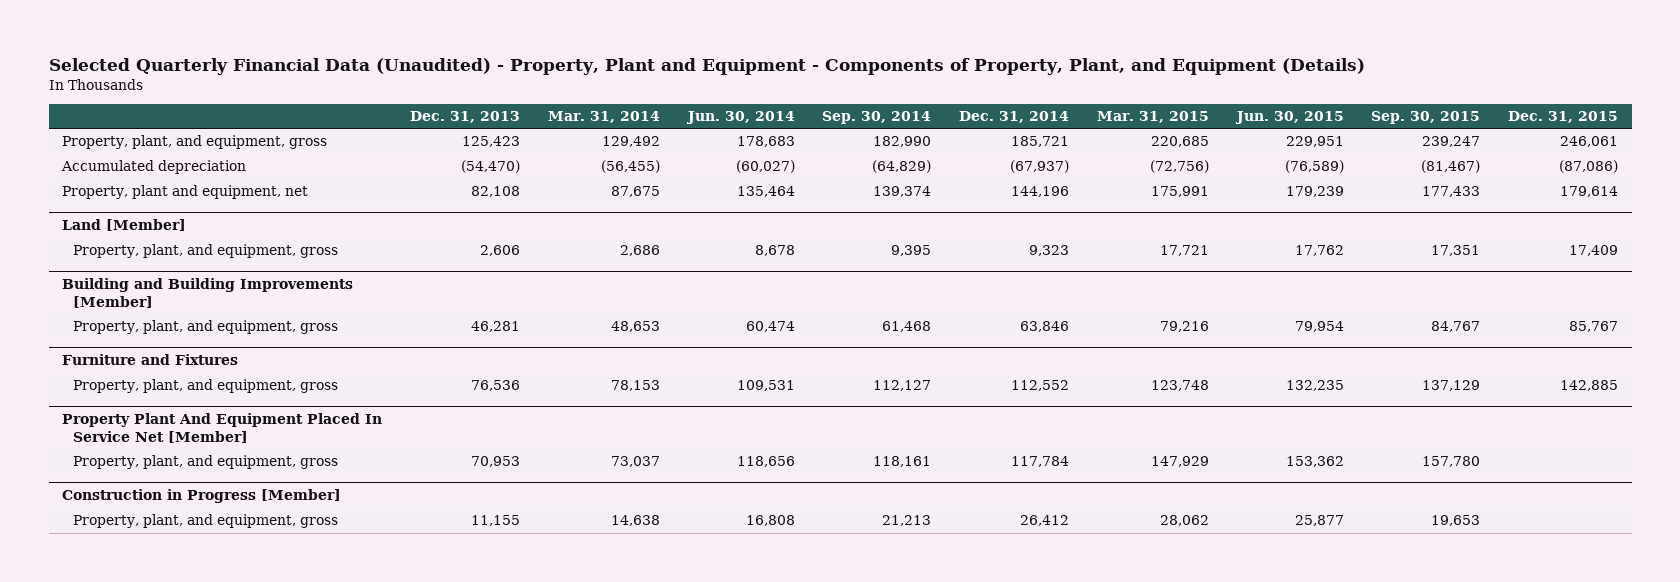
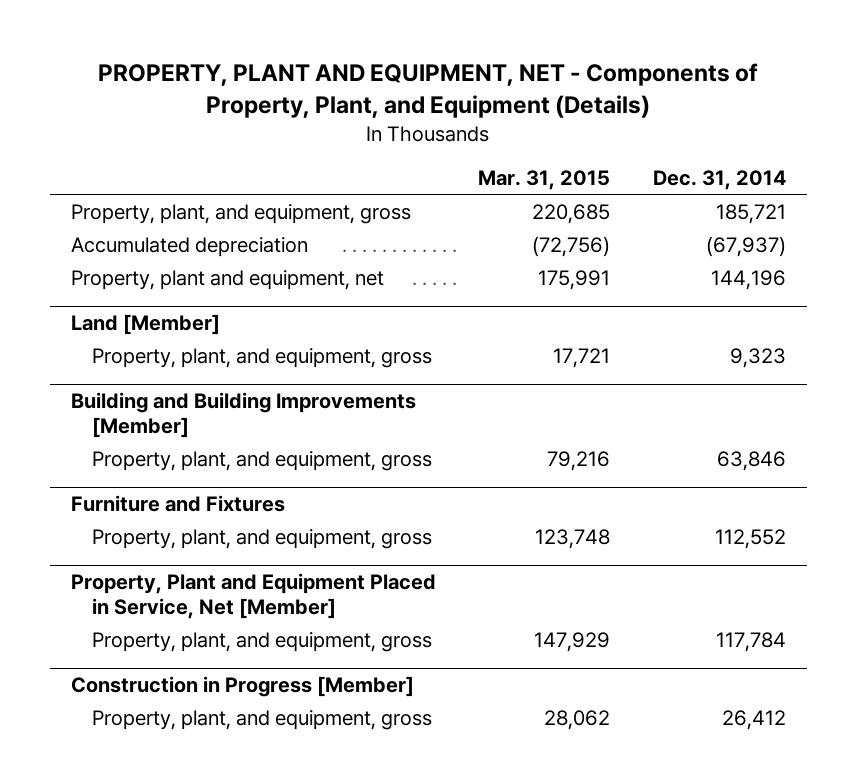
[48,57,1365,75] Selected Quarterly Financial Data (Unaudited) - Property, Plant and Equipment - Components of Property, Plant, and Equipment (Details) -> [98,63,759,119] PROPERTY, PLANT AND EQUIPMENT, NET - Components of Property, Plant, and Equipment (Details)
[410,111,521,124] Dec. 31, 2013 -> none
[547,111,660,124] Mar. 31, 2014 -> none
[685,111,795,125] Jun. 30, 2014 -> none
[822,111,932,125] Sep. 30, 2014 -> none
[1234,111,1344,125] Jun. 30, 2015 -> none
[1371,111,1481,125] Sep. 30, 2015 -> none
[1508,111,1619,124] Dec. 31, 2015 -> none
[62,413,383,444] Property Plant And Equipment Placed In Service Net [Member] -> [70,573,436,620] Property, Plant and Equipment Placed in Service, Net [Member]

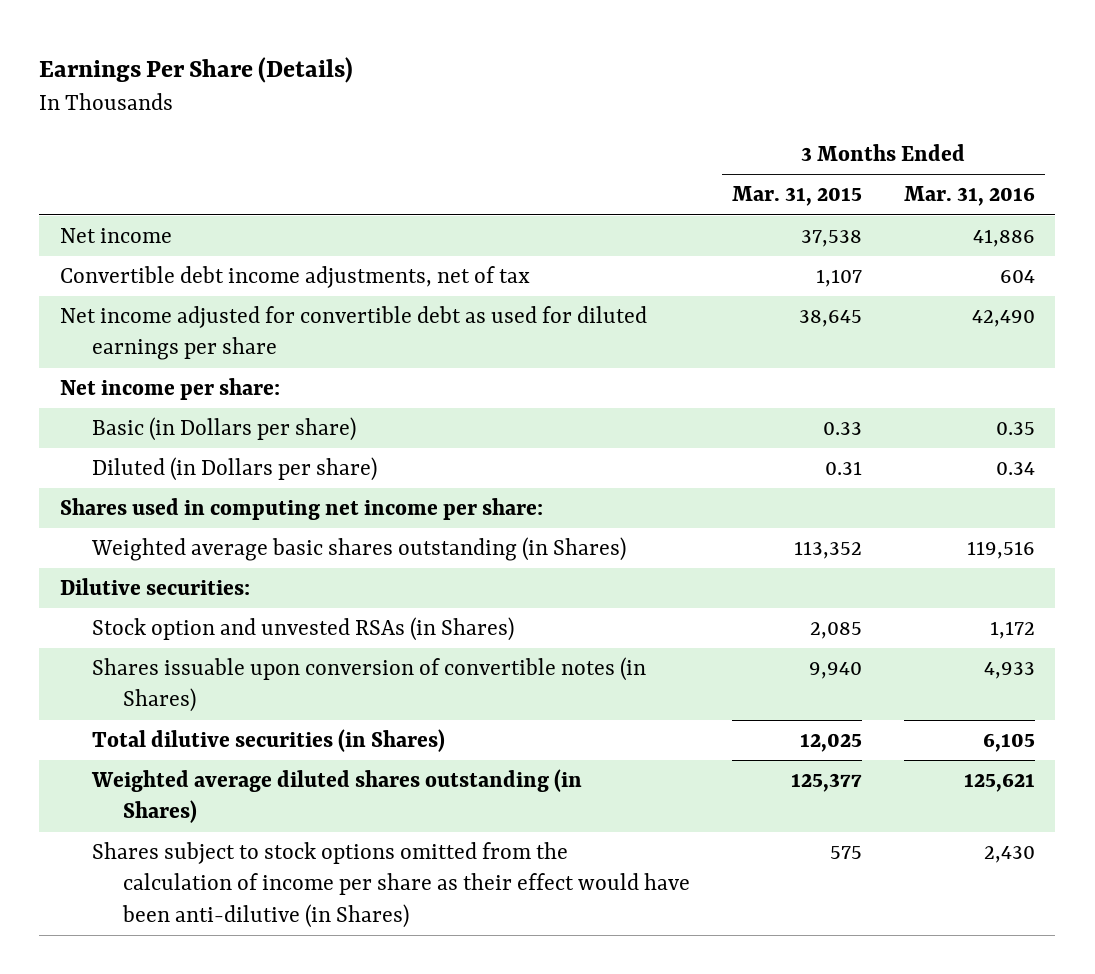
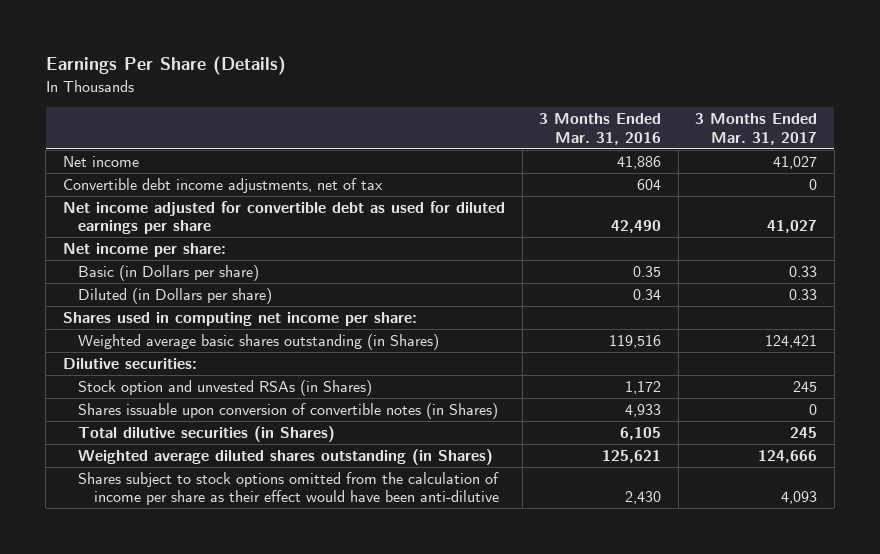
[731,186,862,207] Mar. 31, 2015 -> none
none -> [695,113,818,145] 3 Months Ended Mar. 31, 2017
[91,842,691,928] Shares subject to stock options omitted from the calculation of income per share as their effect would have been anti-dilutive (in Shares) -> [78,471,500,506] Shares subject to stock options omitted from the calculation of income per share as their effect would have been anti-dilutive

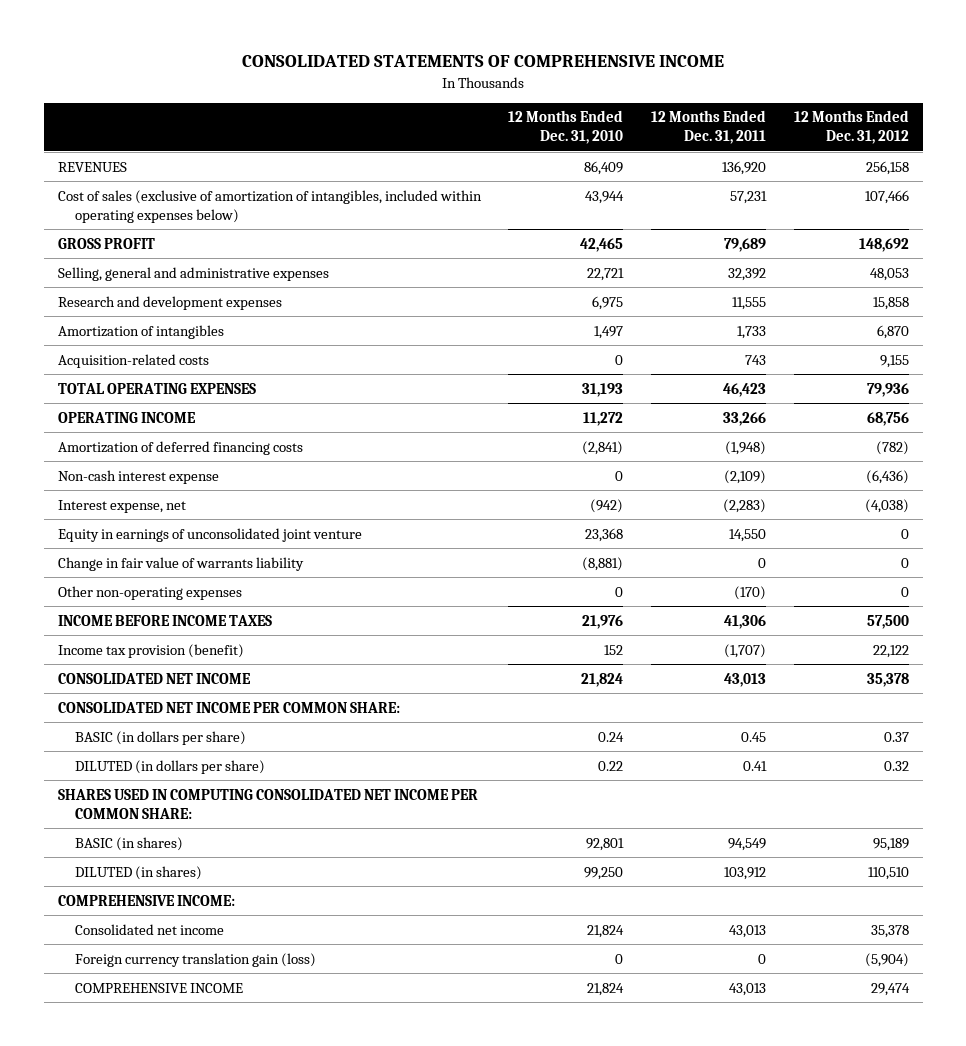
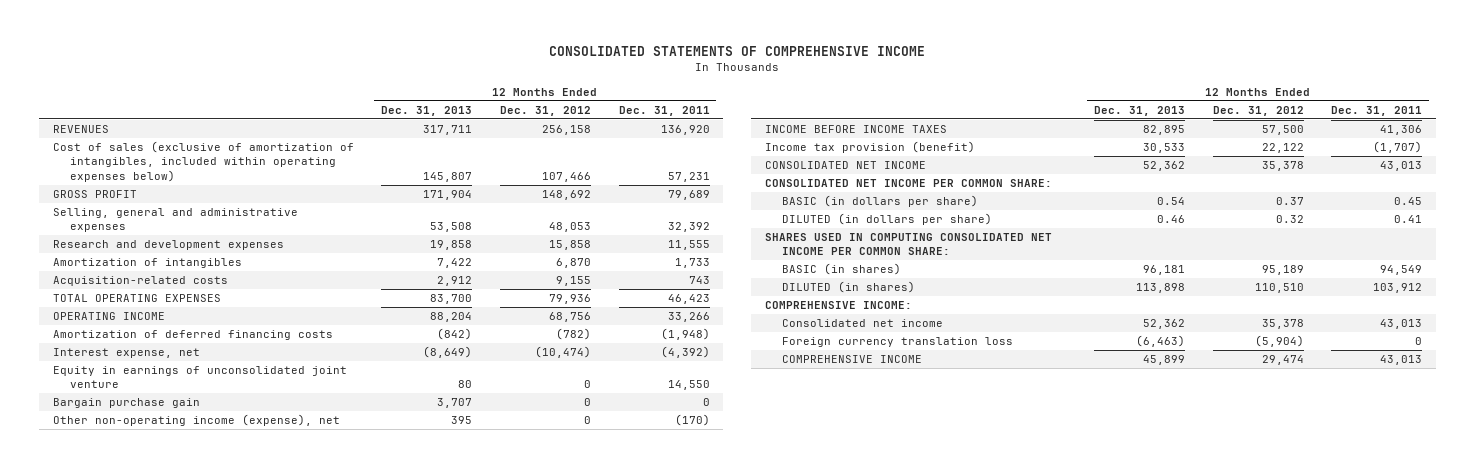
[508,110,624,145] 12 Months Ended Dec. 31, 2010 -> none
none -> [381,105,473,116] Dec. 31, 2013
[57,469,219,484] Non-cash interest expense -> none
[723,498,767,513] (2,283) -> [660,346,710,359] (4,392)
[864,498,909,513] (4,038) -> [534,346,591,359] (10,474)
[57,556,304,571] Change in fair value of warrants liability -> none
none -> [52,398,200,409] Bargain purchase gain
[57,585,242,600] Other non-operating expenses -> [52,414,340,427] Other non-operating income (expense), net
[74,952,316,967] Foreign currency translation gain (loss) -> [782,337,1014,348] Foreign currency translation loss

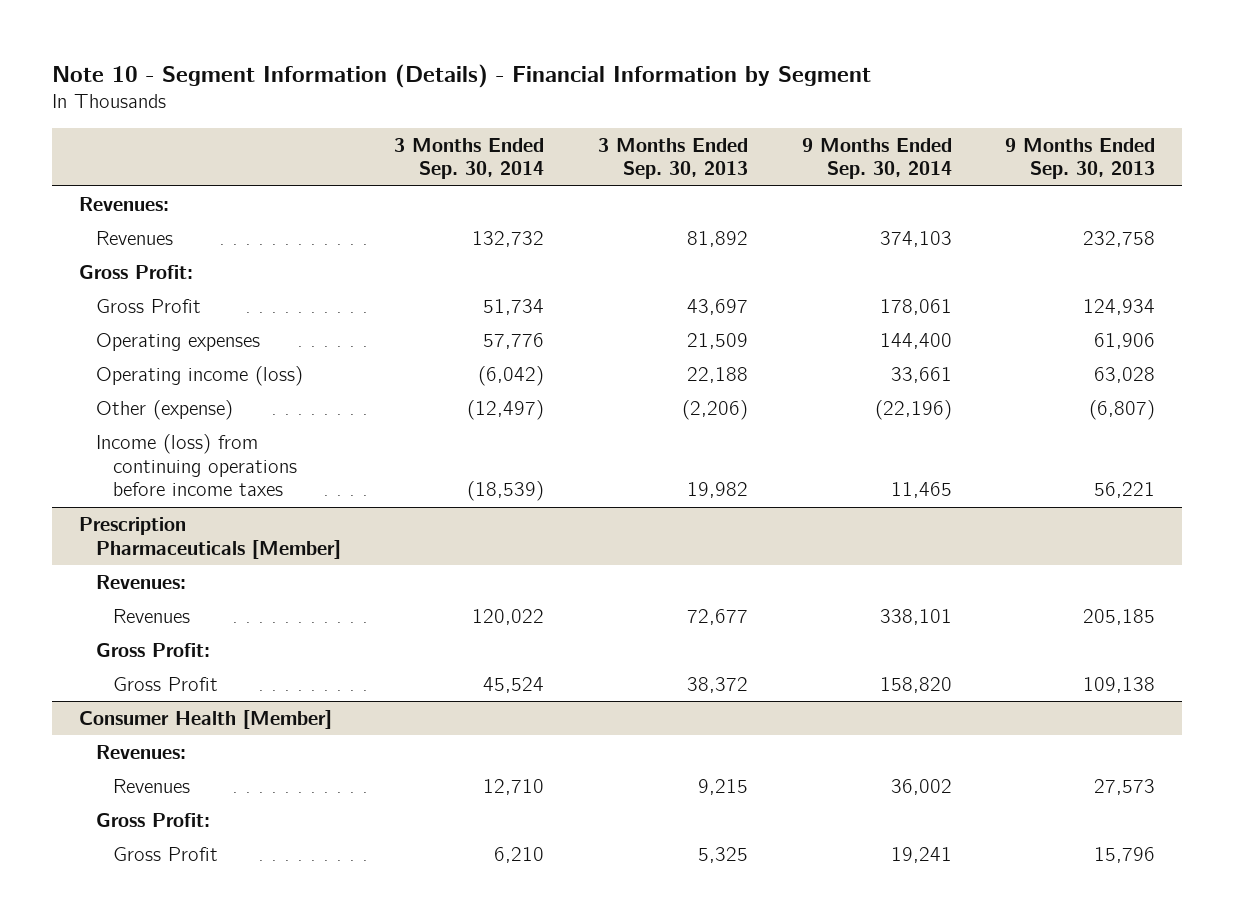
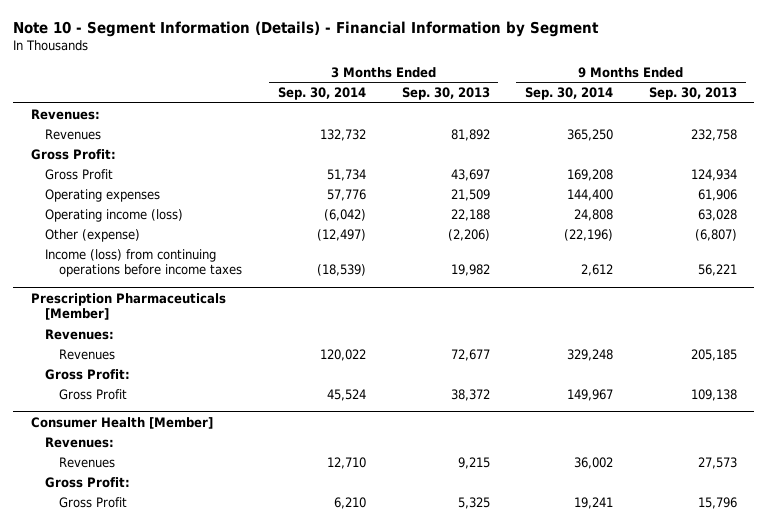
[879,230,952,247] 374,103 -> [567,128,614,141] 365,250
[879,298,952,315] 178,061 -> [567,168,614,181] 169,208
[890,366,952,383] 33,661 -> [574,208,614,221] 24,808
[890,482,952,499] 11,465 -> [581,264,614,277] 2,612
[879,608,952,625] 338,101 -> [567,348,614,361] 329,248
[879,676,952,693] 158,820 -> [567,388,614,401] 149,967

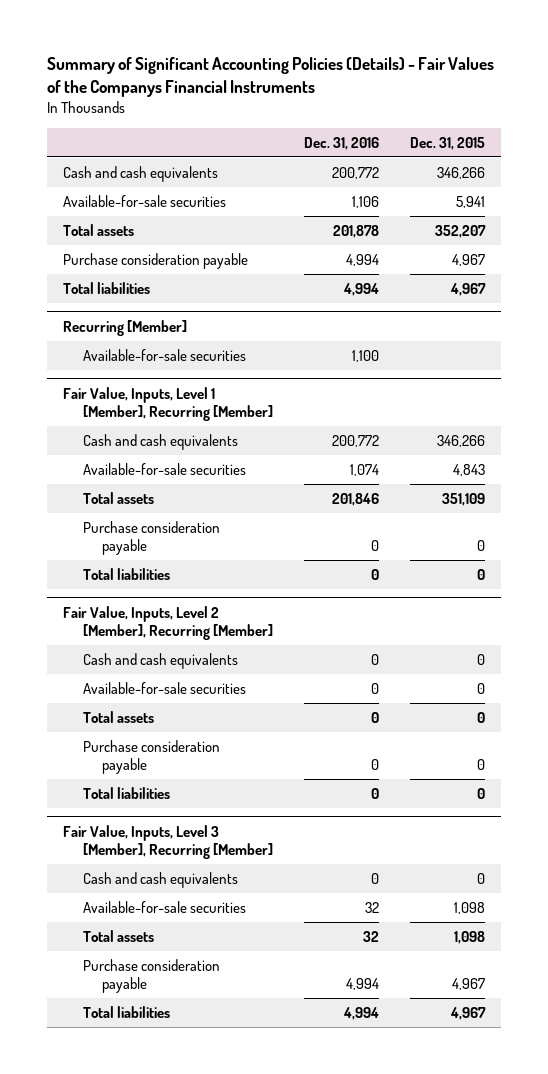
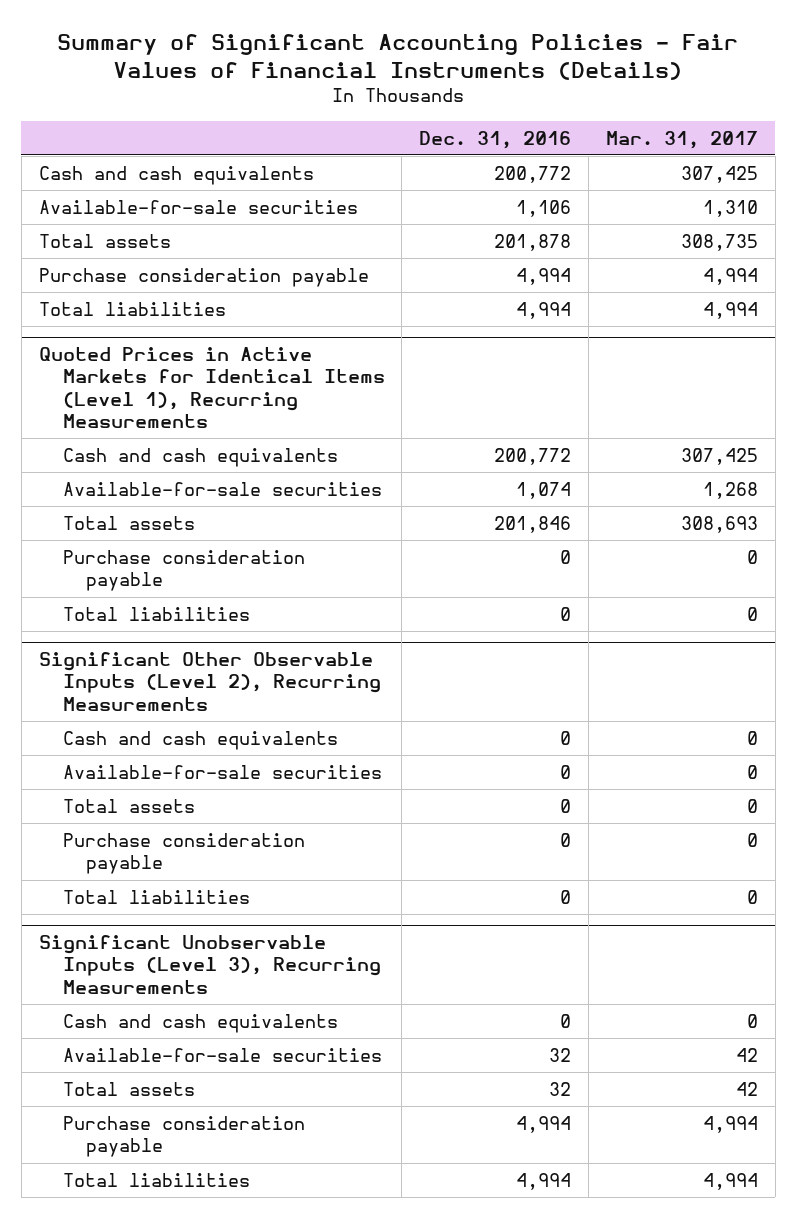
[47,57,495,98] Summary of Significant Accounting Policies (Details) - Fair Values of the Companys Financial Instruments -> [57,33,739,80] Summary of Significant Accounting Policies - Fair Values of Financial Instruments (Details)
[410,136,486,150] Dec. 31, 2015 -> none
none -> [605,130,758,149] Mar. 31, 2017
[62,319,187,336] Recurring [Member] -> none
[82,348,246,361] Available-for-sale securities -> none
[62,386,273,421] Fair Value, Inputs, Level 1 [Member], Recurring [Member] -> none
none -> [38,347,385,428] Quoted Prices in Active Markets for Identical Items (Level 1), Recurring Measurements
[62,605,273,640] Fair Value, Inputs, Level 2 [Member], Recurring [Member] -> none
none -> [38,652,381,711] Significant Other Observable Inputs (Level 2), Recurring Measurements
[62,824,273,859] Fair Value, Inputs, Level 3 [Member], Recurring [Member] -> none
none -> [38,935,381,994] Significant Unobservable Inputs (Level 3), Recurring Measurements

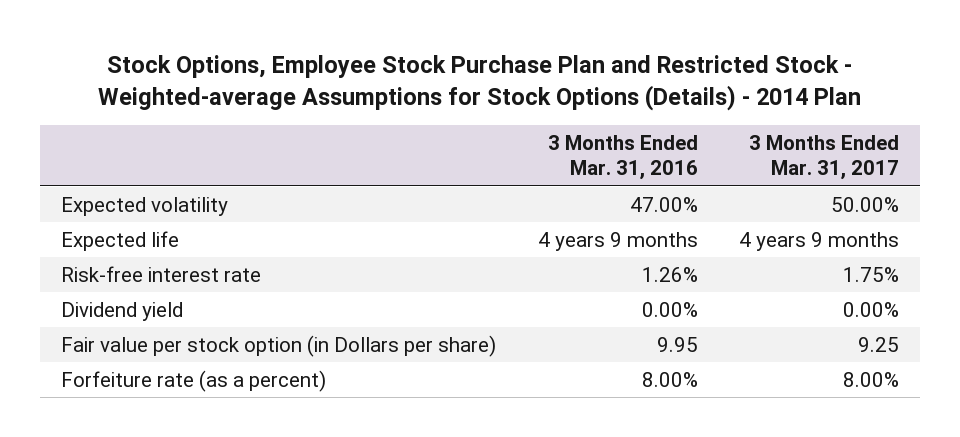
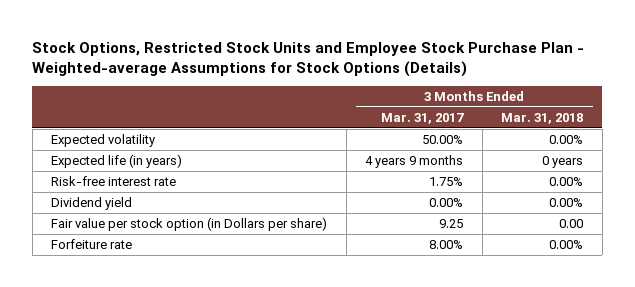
[98,54,862,111] Stock Options, Employee Stock Purchase Plan and Restricted Stock - Weighted-average Assumptions for Stock Options (Details) - 2014 Plan -> [32,41,585,77] Stock Options, Restricted Stock Units and Employee Stock Purchase Plan - Weighted-average Assumptions for Stock Options (Details)
[547,135,698,181] 3 Months Ended Mar. 31, 2016 -> none
none -> [501,112,584,124] Mar. 31, 2018
[61,230,180,251] Expected life -> [51,154,183,169] Expected life (in years)
[61,369,327,392] Forfeiture rate (as a percent) -> [51,239,133,250] Forfeiture rate

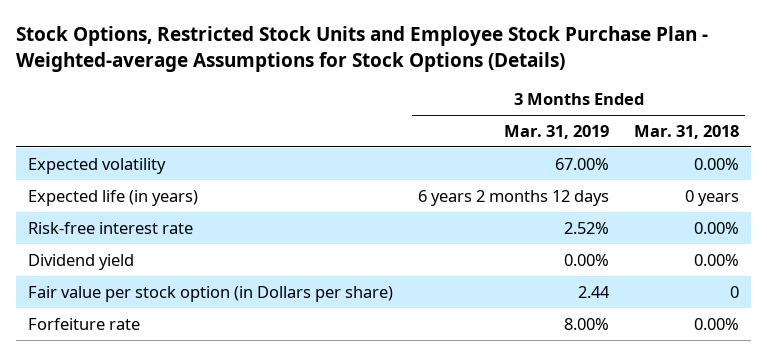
[381,112,465,124] Mar. 31, 2017 -> none
none -> [504,124,610,139] Mar. 31, 2019
[559,219,584,229] 0.00 -> [730,285,740,298] 0

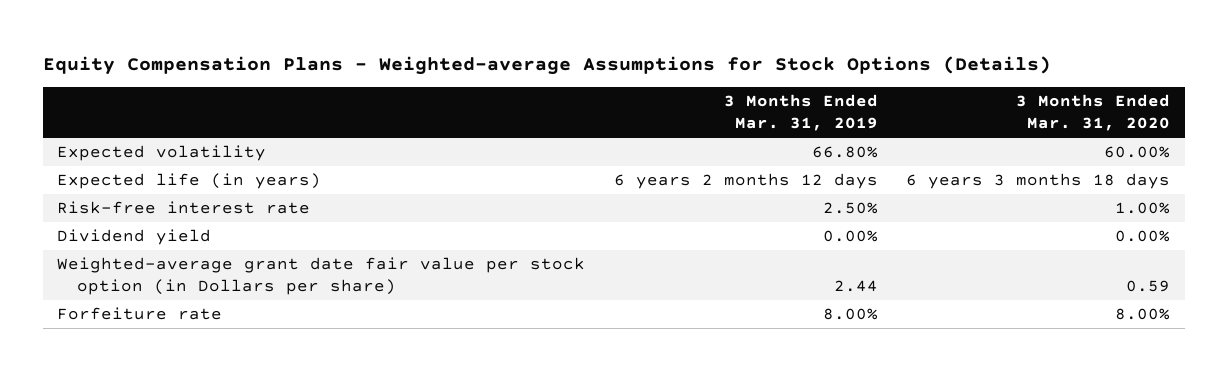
[15,26,708,72] Stock Options, Restricted Stock Units and Employee Stock Purchase Plan - Weighted-average Assumptions for Stock Options (Details) -> [43,55,1052,75] Equity Compensation Plans - Weighted-average Assumptions for Stock Options (Details)
[634,124,740,139] Mar. 31, 2018 -> none
none -> [1016,94,1171,132] 3 Months Ended Mar. 31, 2020
[555,157,610,170] 67.00% -> [811,146,878,159] 66.80%
[564,221,610,234] 2.52% -> [822,202,878,215] 2.50%
[28,285,394,302] Fair value per stock option (in Dollars per share) -> [57,257,586,296] Weighted-average grant date fair value per stock option (in Dollars per share)

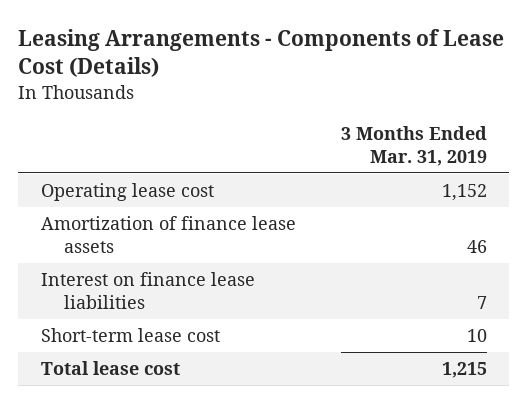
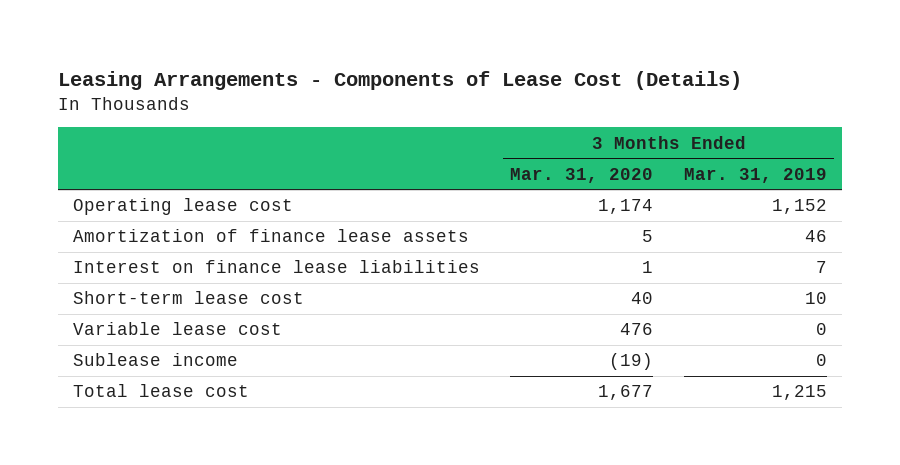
none -> [510,167,654,183] Mar. 31, 2020
none -> [73,322,283,336] Variable lease cost
none -> [73,353,239,367] Sublease income

